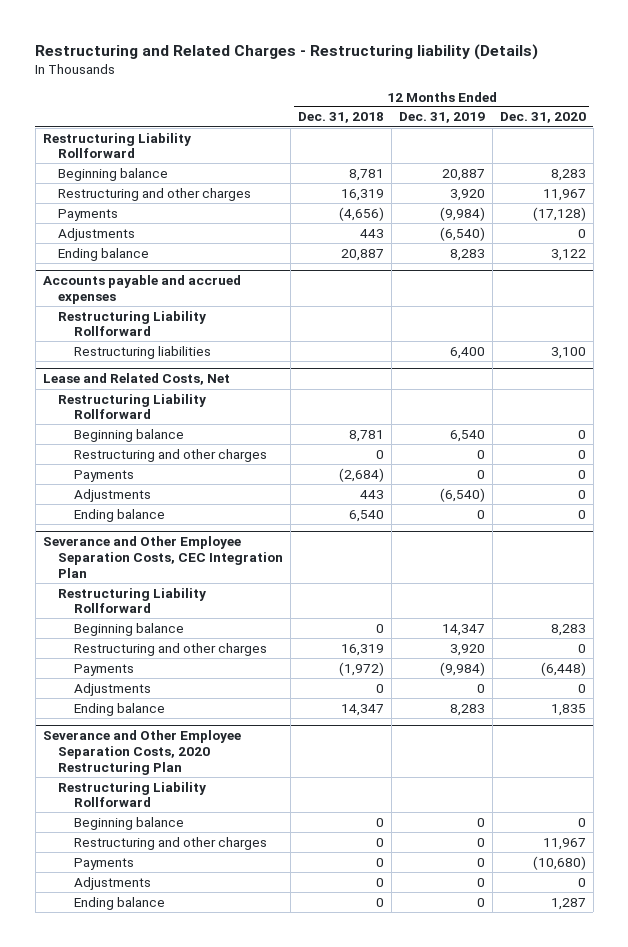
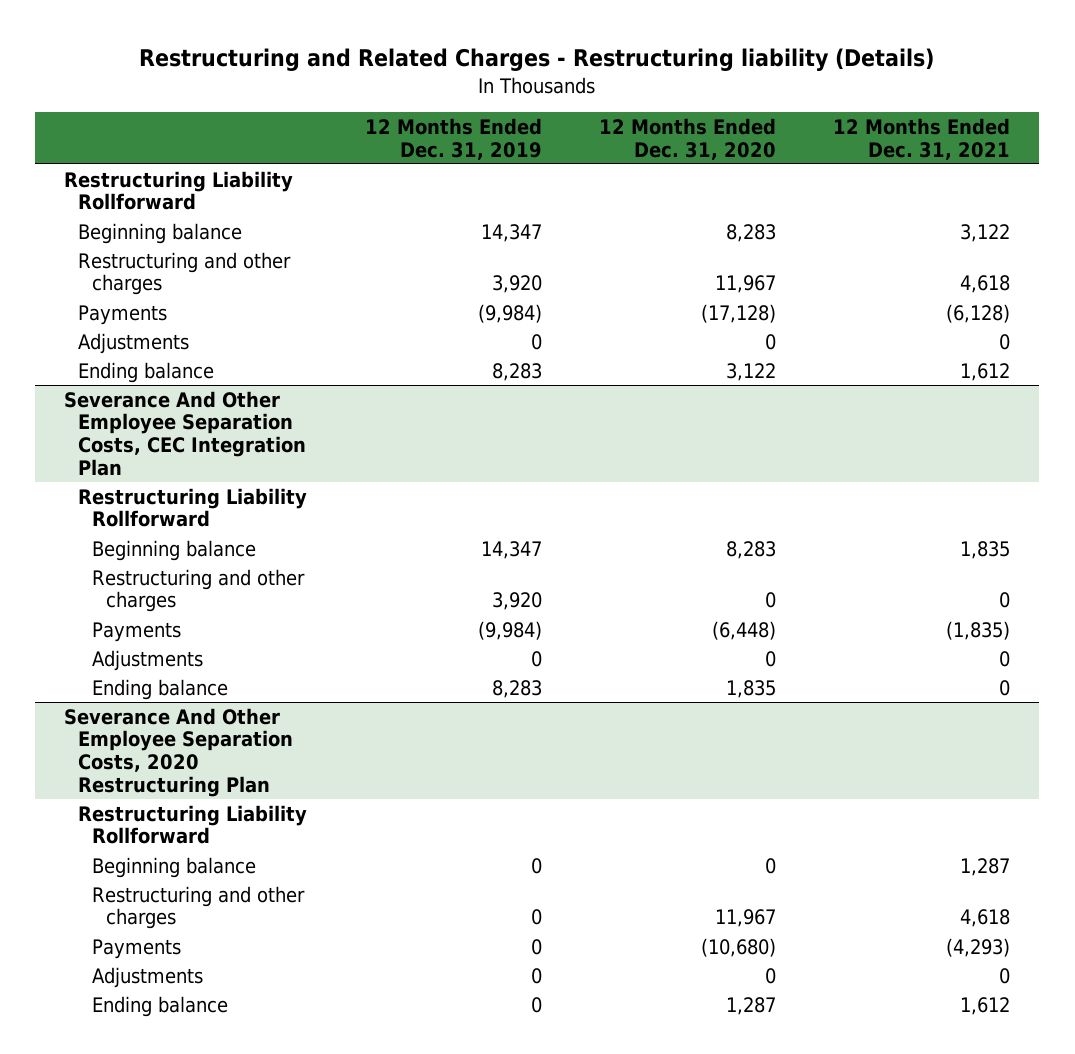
[298,112,385,124] Dec. 31, 2018 -> none
none -> [833,117,1011,160] 12 Months Ended Dec. 31, 2021
[441,168,485,181] 20,887 -> [480,223,542,242] 14,347
[439,226,485,241] (6,540) -> [530,333,542,350] 0
[42,275,241,305] Accounts payable and accrued expenses -> none
[58,310,207,337] Restructuring Liability Rollforward -> none
[74,345,212,359] Restructuring liabilities -> none
[42,373,230,386] Lease and Related Costs, Net -> none
[58,393,207,420] Restructuring Liability Rollforward -> none
[74,428,185,442] Beginning balance -> none
[74,448,268,462] Restructuring and other charges -> none
[74,469,135,482] Payments -> none
[74,488,152,502] Adjustments -> none
[74,508,166,522] Ending balance -> none
[42,536,284,578] Severance and Other Employee Separation Costs, CEC Integration Plan -> [64,390,307,476] Severance And Other Employee Separation Costs, CEC Integration Plan
[42,730,241,775] Severance and Other Employee Separation Costs, 2020 Restructuring Plan -> [64,707,294,797] Severance And Other Employee Separation Costs, 2020 Restructuring Plan

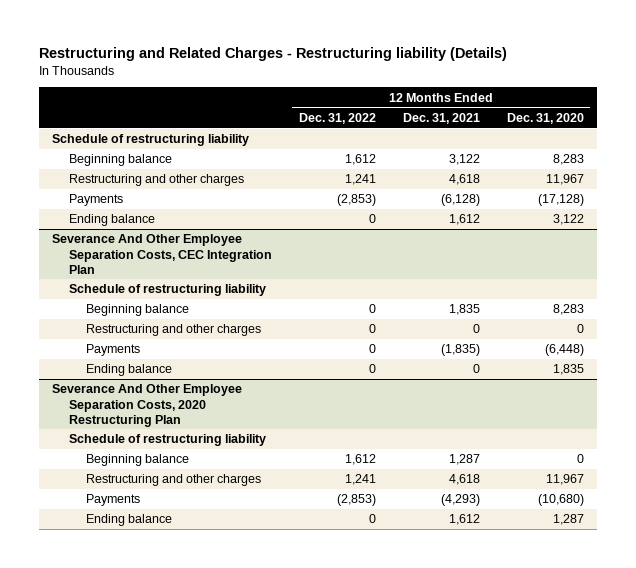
[364,117,542,160] 12 Months Ended Dec. 31, 2019 -> none
none -> [298,113,376,125] Dec. 31, 2022
[64,170,294,211] Restructuring Liability Rollforward -> [52,134,250,147] Schedule of restructuring liability
[78,332,190,354] Adjustments -> none
[78,487,308,528] Restructuring Liability Rollforward -> [68,284,266,297] Schedule of restructuring liability
[92,649,204,671] Adjustments -> none
[78,804,308,845] Restructuring Liability Rollforward -> [68,434,266,447] Schedule of restructuring liability
[92,966,204,988] Adjustments -> none

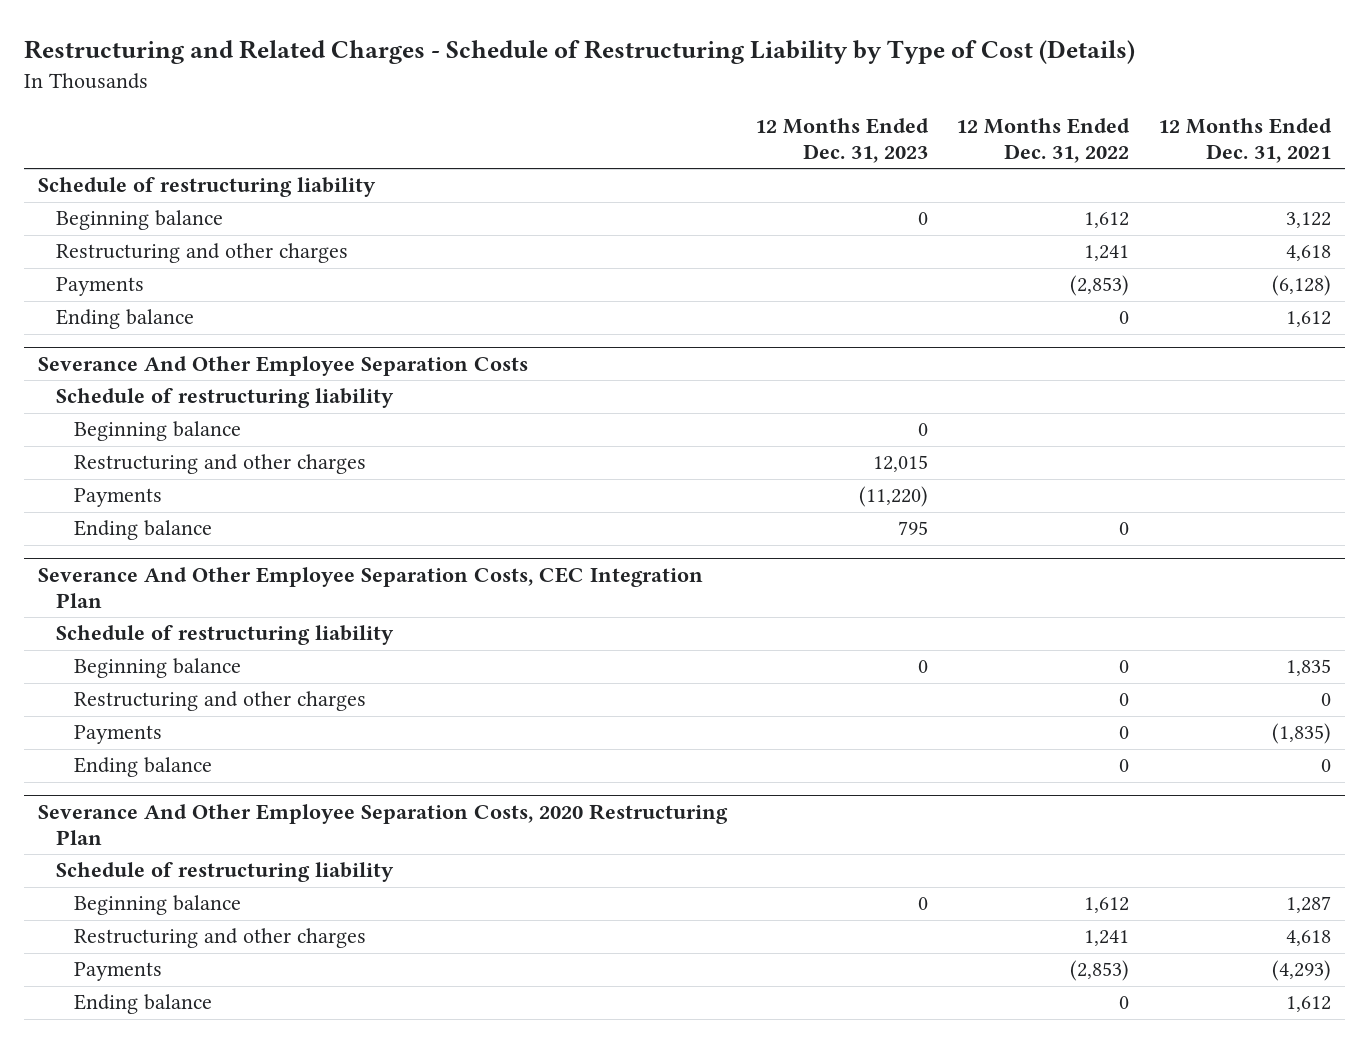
[38,47,507,62] Restructuring and Related Charges - Restructuring liability (Details) -> [23,40,1135,65] Restructuring and Related Charges - Schedule of Restructuring Liability by Type of Cost (Details)
[506,113,584,125] Dec. 31, 2020 -> none
none -> [755,118,930,164] 12 Months Ended Dec. 31, 2023
none -> [37,355,528,376] Severance And Other Employee Separation Costs
none -> [56,388,395,409] Schedule of restructuring liability
none -> [74,421,242,442] Beginning balance
none -> [74,454,367,475] Restructuring and other charges
none -> [74,488,163,508] Payments
none -> [74,520,213,541] Ending balance

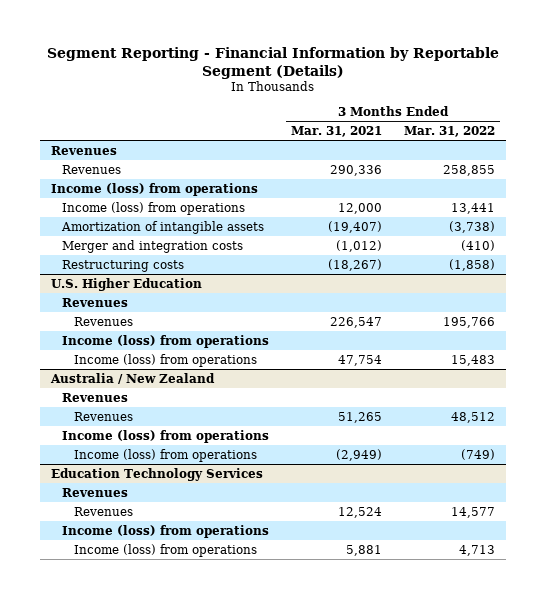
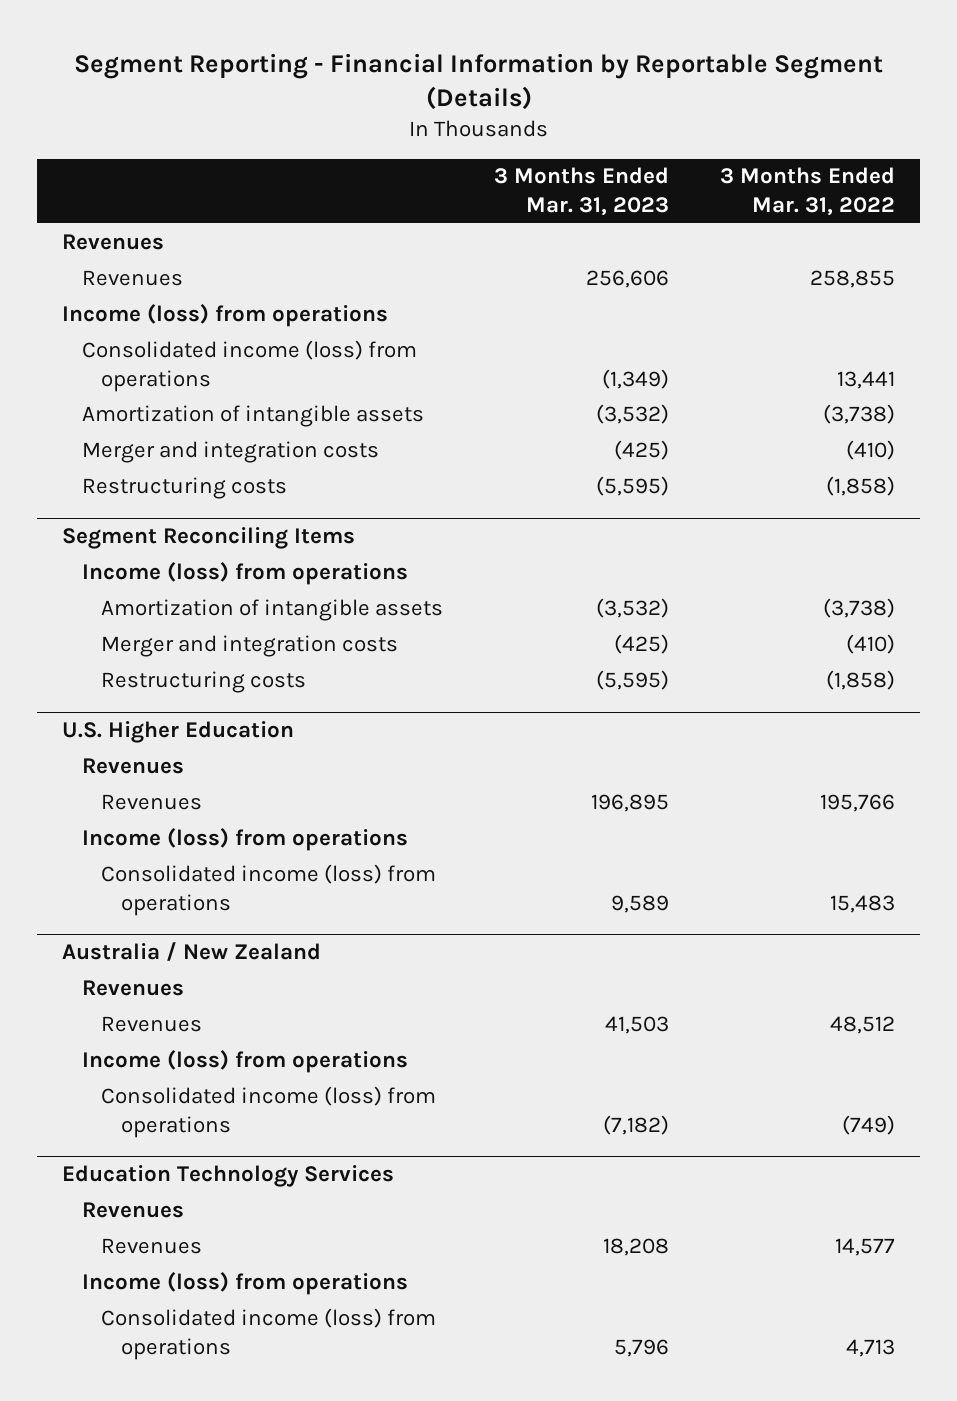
[291,126,383,138] Mar. 31, 2021 -> none
none -> [494,167,670,217] 3 Months Ended Mar. 31, 2023
[62,201,246,215] Income (loss) from operations -> [81,339,417,392] Consolidated income (loss) from operations
none -> [62,527,356,550] Segment Reconciling Items
none -> [81,561,408,585] Income (loss) from operations
none -> [101,598,444,621] Amortization of intangible assets
none -> [101,634,399,657] Merger and integration costs
none -> [101,670,307,693] Restructuring costs
[74,353,258,367] Income (loss) from operations -> [101,863,437,916] Consolidated income (loss) from operations
[74,448,258,462] Income (loss) from operations -> [101,1085,437,1138] Consolidated income (loss) from operations
[74,543,258,557] Income (loss) from operations -> [101,1307,437,1360] Consolidated income (loss) from operations

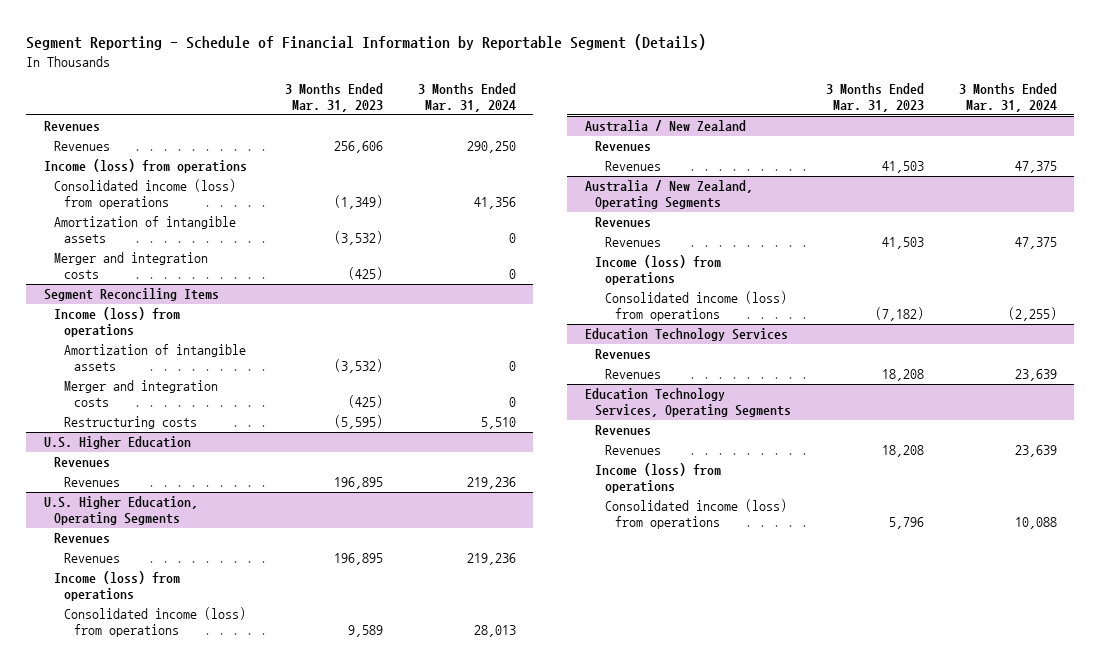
[73,52,883,111] Segment Reporting - Financial Information by Reportable Segment (Details) -> [26,34,707,51] Segment Reporting - Schedule of Financial Information by Reportable Segment (Details)
[719,167,895,217] 3 Months Ended Mar. 31, 2022 -> none
none -> [417,83,516,113] 3 Months Ended Mar. 31, 2024
[81,476,287,499] Restructuring costs -> none
none -> [43,496,198,526] U.S. Higher Education, Operating Segments
none -> [53,533,110,544] Revenues
none -> [64,553,121,564] Revenues
none -> [584,180,753,210] Australia / New Zealand, Operating Segments
none -> [594,217,651,228] Revenues
none -> [604,237,661,248] Revenues
none -> [584,388,791,418] Education Technology Services, Operating Segments
none -> [594,425,651,436] Revenues
none -> [604,445,661,456] Revenues

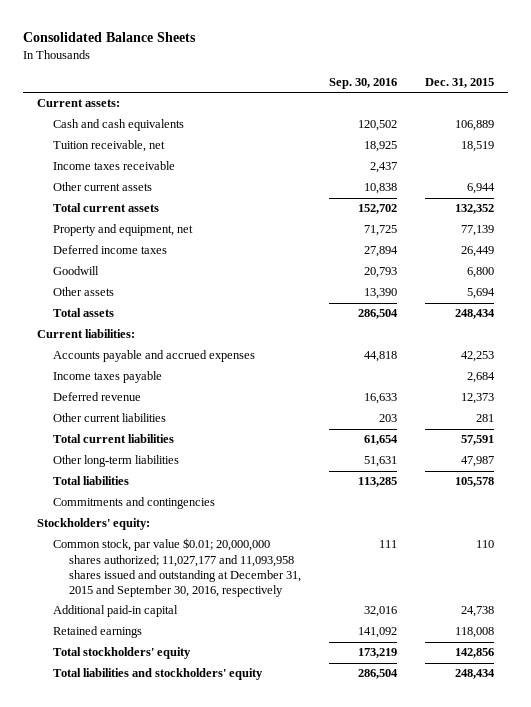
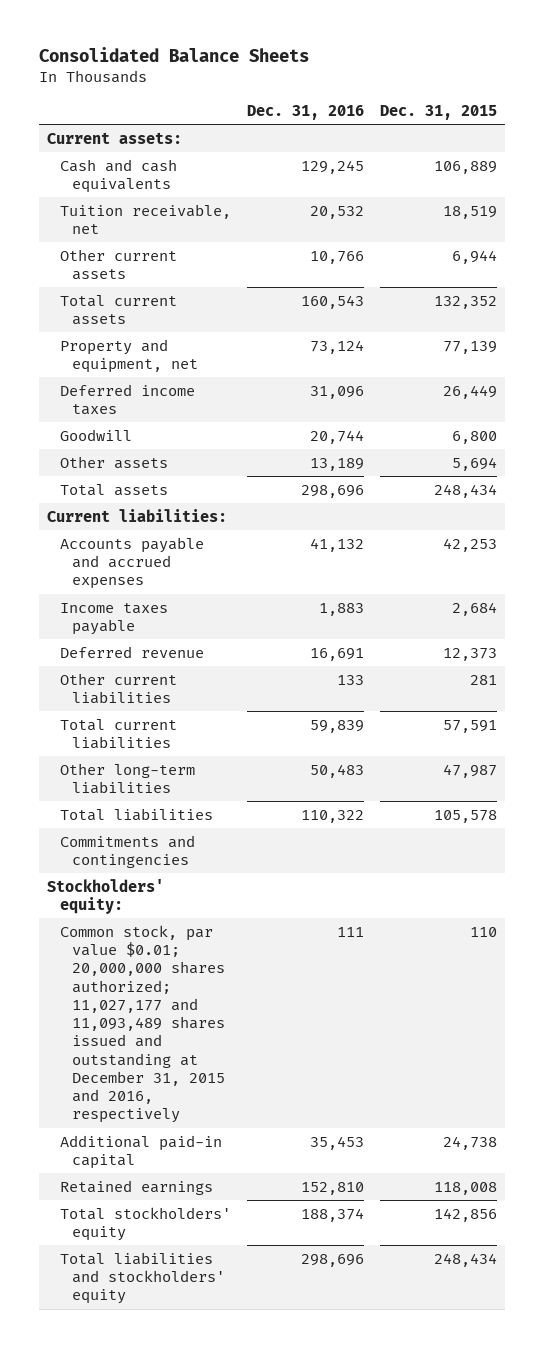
[328,77,397,89] Sep. 30, 2016 -> none
none -> [246,105,364,121] Dec. 31, 2016
[52,161,175,171] Income taxes receivable -> none
[52,538,301,598] Common stock, par value $0.01; 20,000,000 shares authorized; 11,027,177 and 11,093,958 shares issued and outstanding at December 31, 2015 and September 30, 2016, respectively -> [59,924,226,1124] Common stock, par value $0.01; 20,000,000 shares authorized; 11,027,177 and 11,093,489 shares issued and outstanding at December 31, 2015 and 2016, respectively

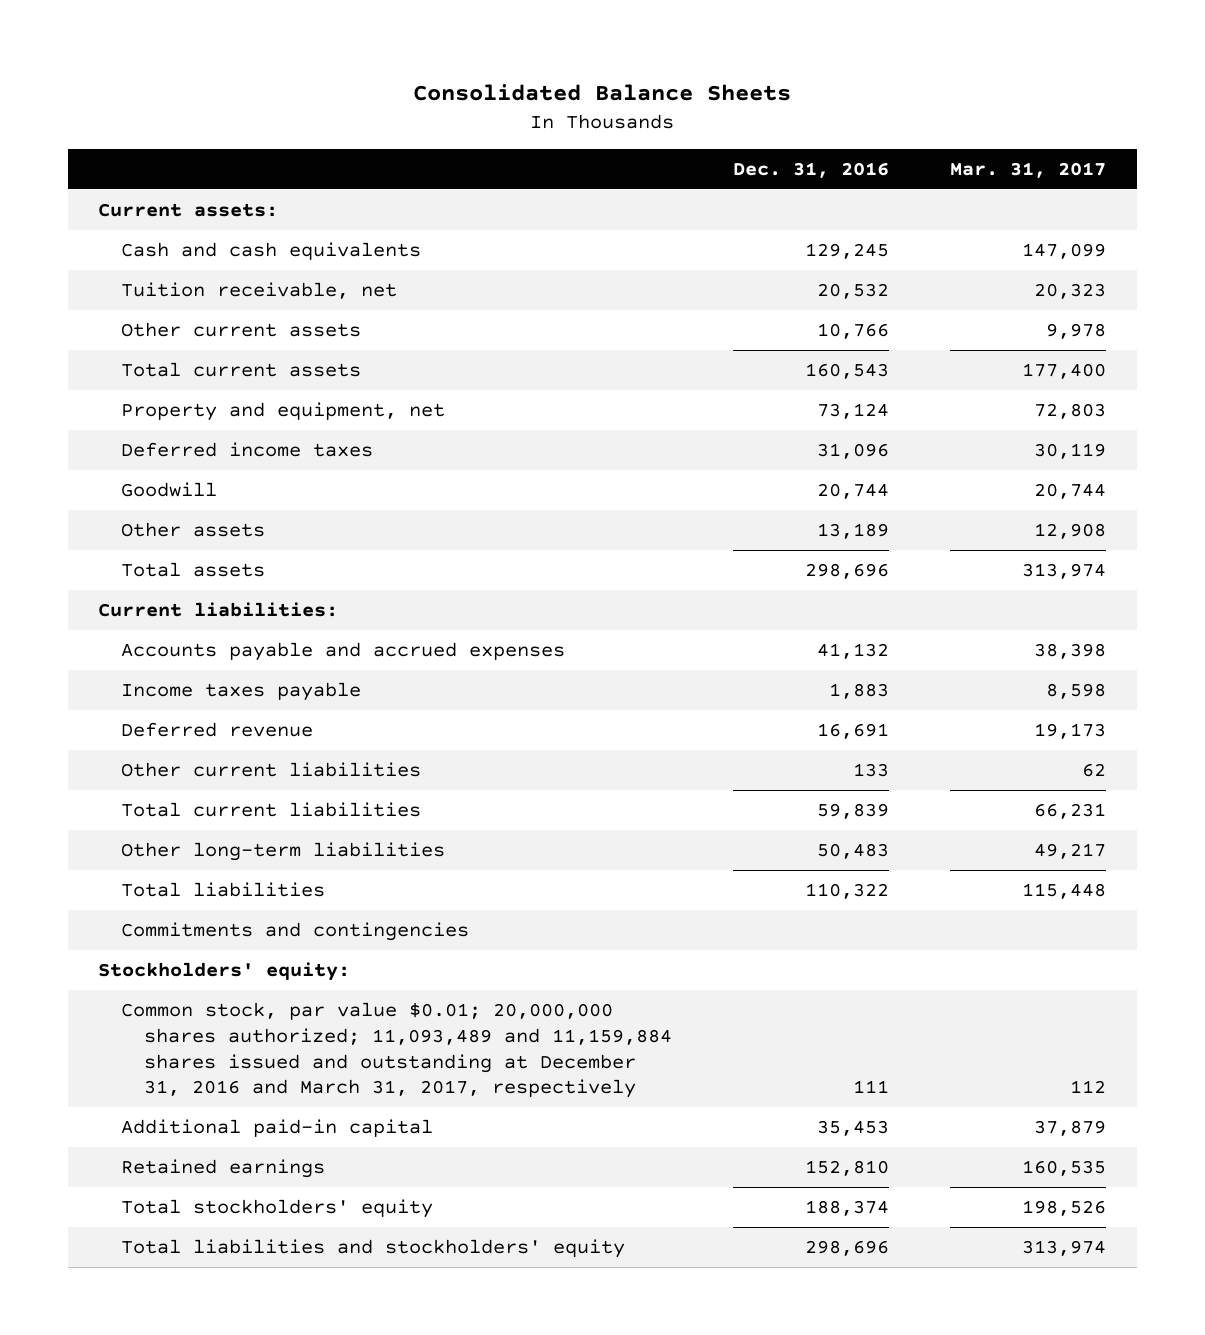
[379,105,497,121] Dec. 31, 2015 -> none
none -> [950,161,1107,178] Mar. 31, 2017
[59,924,226,1124] Common stock, par value $0.01; 20,000,000 shares authorized; 11,027,177 and 11,093,489 shares issued and outstanding at December 31, 2015 and 2016, respectively -> [121,1002,673,1099] Common stock, par value $0.01; 20,000,000 shares authorized; 11,093,489 and 11,159,884 shares issued and outstanding at December 31, 2016 and March 31, 2017, respectively

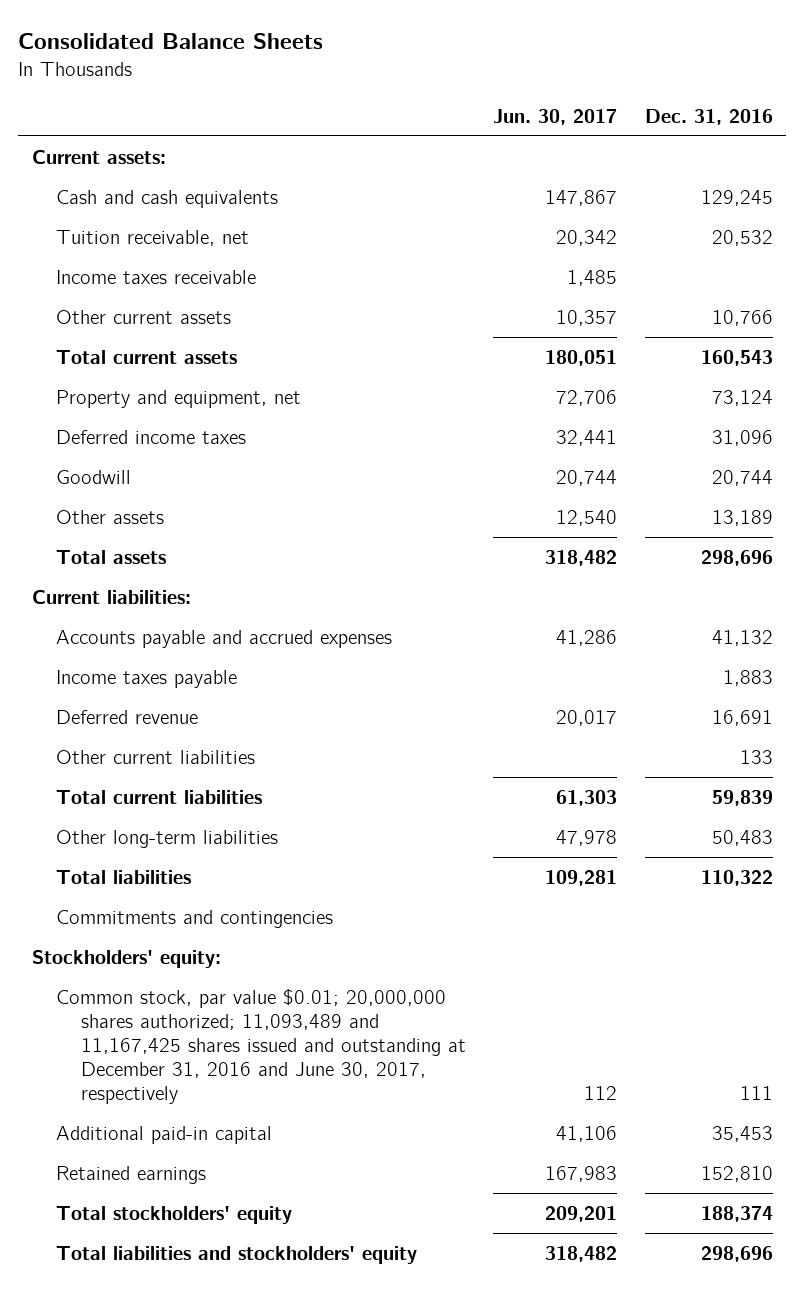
[950,161,1107,178] Mar. 31, 2017 -> none
none -> [493,108,618,125] Jun. 30, 2017
none -> [56,269,257,284] Income taxes receivable
[121,1002,673,1099] Common stock, par value $0.01; 20,000,000 shares authorized; 11,093,489 and 11,159,884 shares issued and outstanding at December 31, 2016 and March 31, 2017, respectively -> [56,988,467,1105] Common stock, par value $0.01; 20,000,000 shares authorized; 11,093,489 and 11,167,425 shares issued and outstanding at December 31, 2016 and June 30, 2017, respectively

